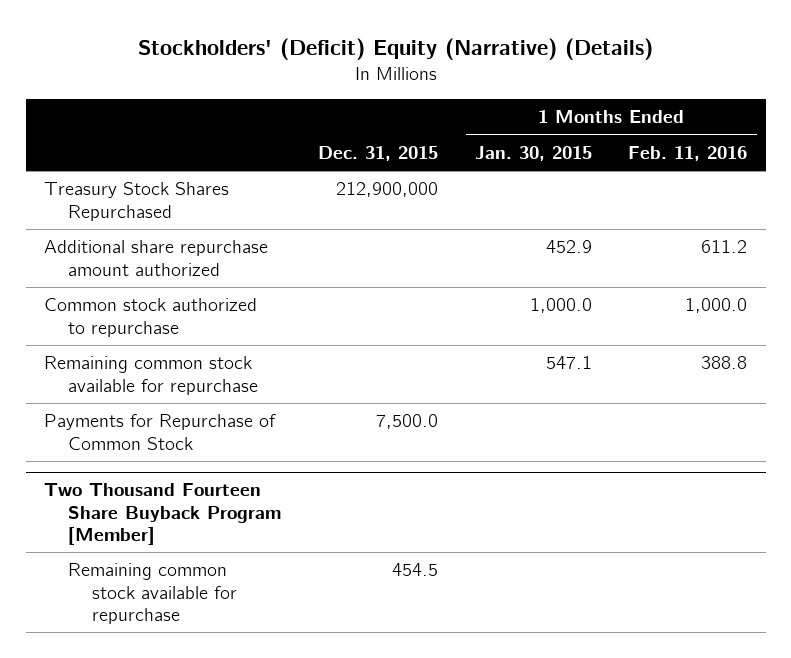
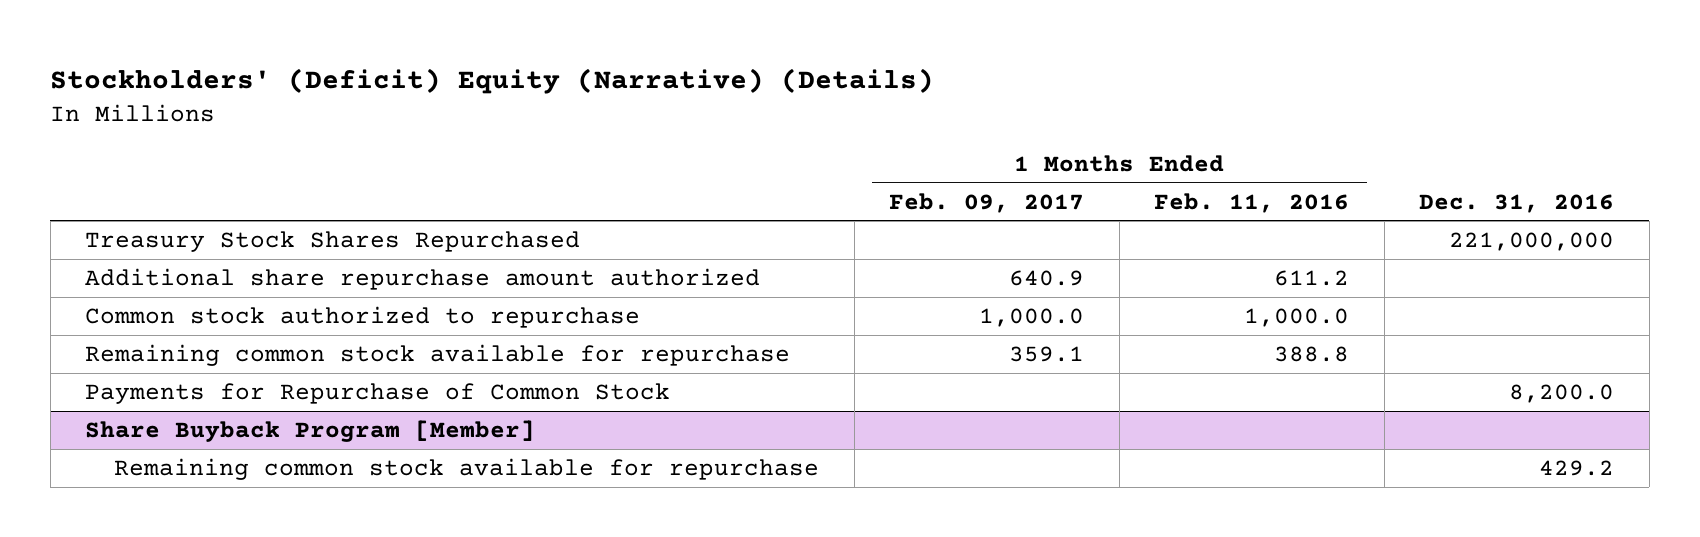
[317,146,438,162] Dec. 31, 2015 -> none
[474,146,592,162] Jan. 30, 2015 -> none
none -> [889,192,1085,213] Feb. 09, 2017
none -> [1419,193,1615,213] Dec. 31, 2016
[43,483,282,545] Two Thousand Fourteen Share Buyback Program [Member] -> [85,419,536,442] Share Buyback Program [Member]

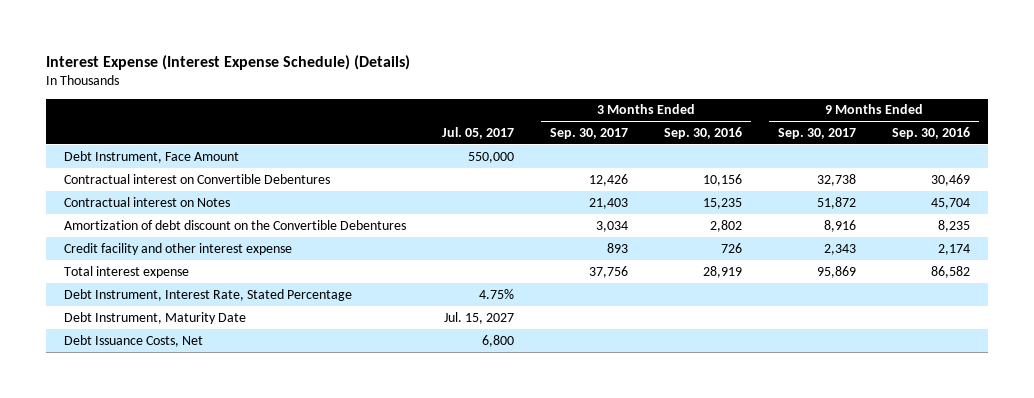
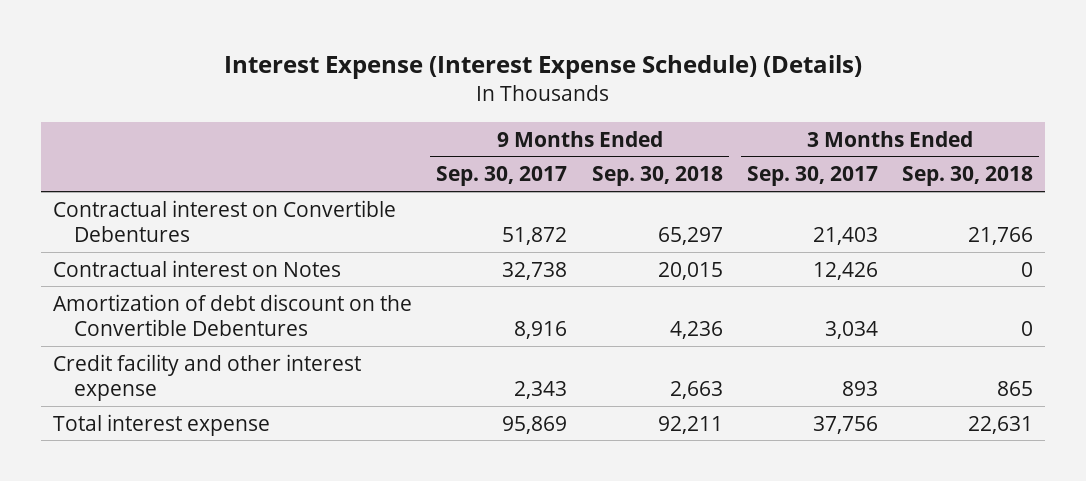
[442,126,515,139] Jul. 05, 2017 -> none
[664,126,743,139] Sep. 30, 2016 -> none
[892,126,971,139] Sep. 30, 2016 -> none
none -> [591,166,723,187] Sep. 30, 2018
none -> [901,166,1033,187] Sep. 30, 2018
[64,150,240,163] Debt Instrument, Face Amount -> none
[589,173,629,186] 12,426 -> [812,227,878,246] 21,403
[817,173,857,186] 32,738 -> [502,227,568,246] 51,872
[589,197,629,209] 21,403 -> [812,261,878,280] 12,426
[817,196,857,209] 51,872 -> [502,261,568,280] 32,738
[64,288,353,301] Debt Instrument, Interest Rate, Stated Percentage -> none
[64,311,247,324] Debt Instrument, Maturity Date -> none
[64,334,204,347] Debt Issuance Costs, Net -> none

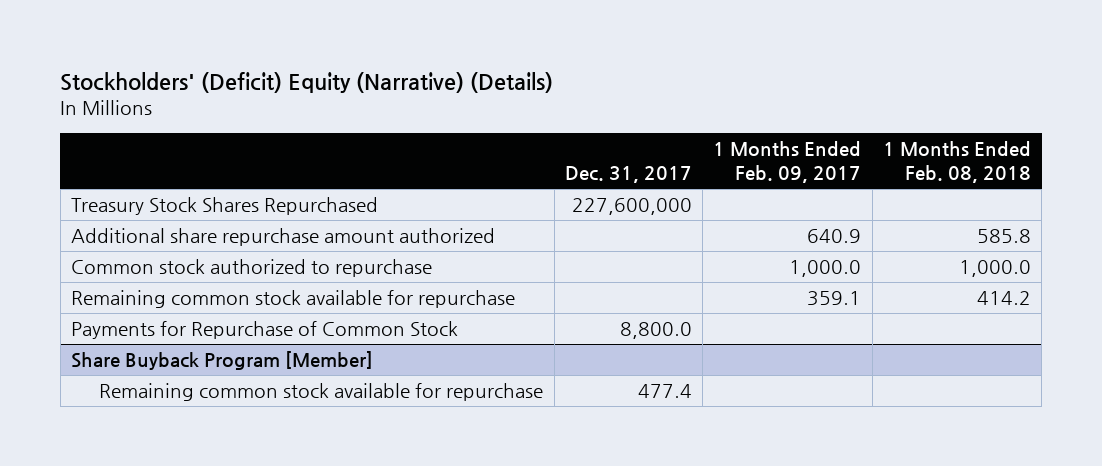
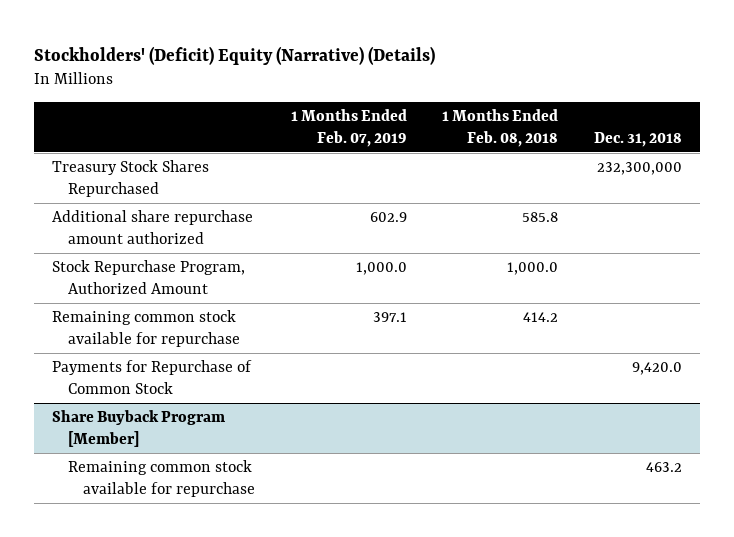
[564,166,692,184] Dec. 31, 2017 -> none
[713,141,862,184] 1 Months Ended Feb. 09, 2017 -> none
none -> [290,108,407,147] 1 Months Ended Feb. 07, 2019
none -> [593,131,682,147] Dec. 31, 2018
[70,259,432,278] Common stock authorized to repurchase -> [51,260,245,294] Stock Repurchase Program, Authorized Amount

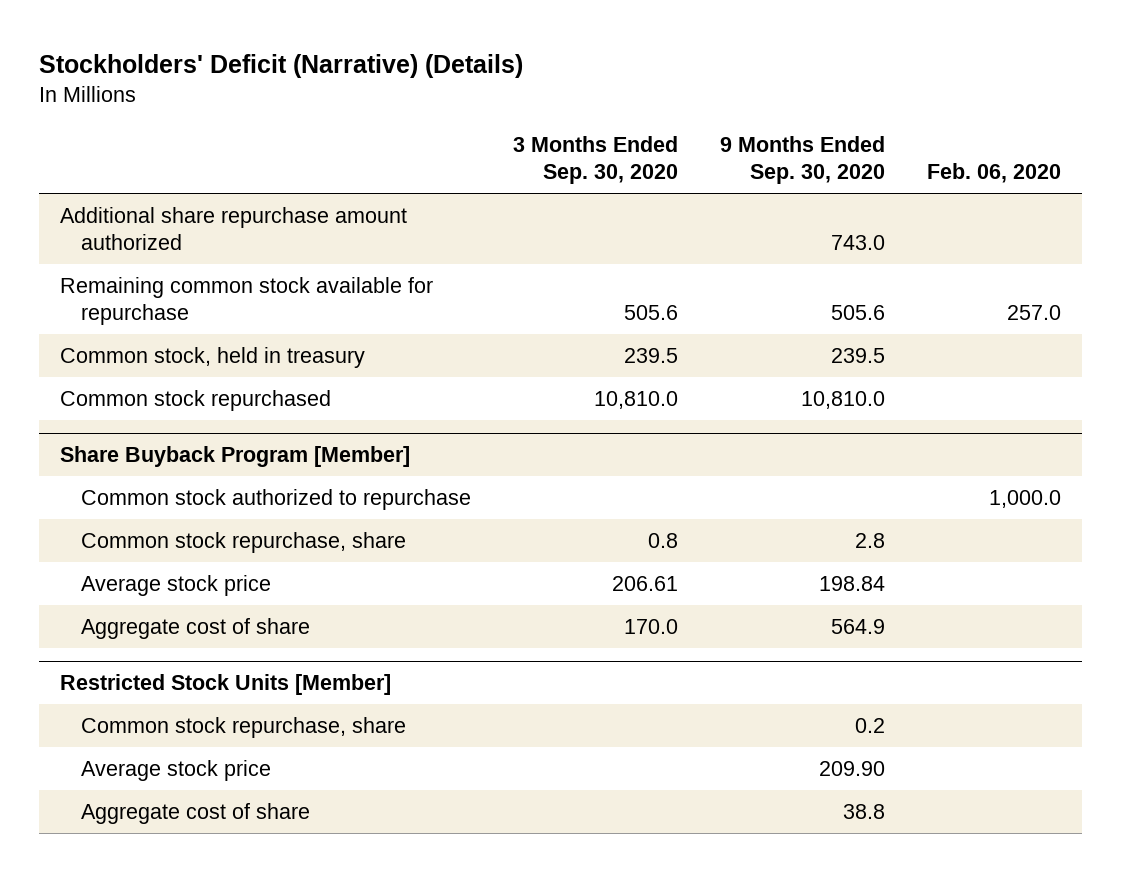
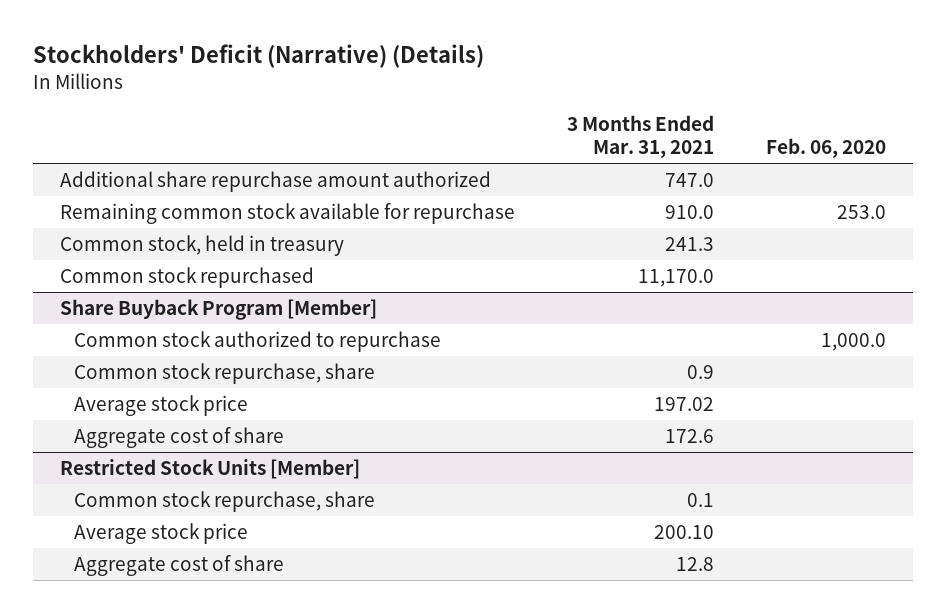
[512,136,678,185] 3 Months Ended Sep. 30, 2020 -> none
[719,136,885,185] 9 Months Ended Sep. 30, 2020 -> none
none -> [567,115,715,159] 3 Months Ended Mar. 31, 2021
[1006,304,1061,320] 257.0 -> [837,204,887,219] 253.0

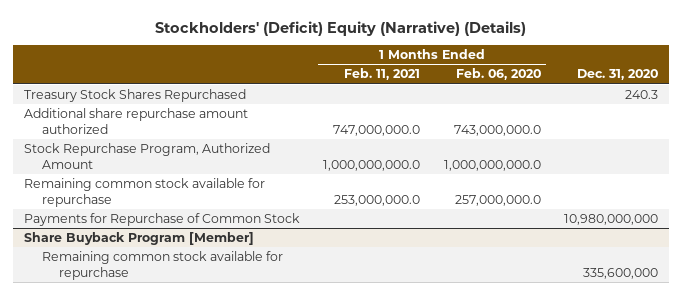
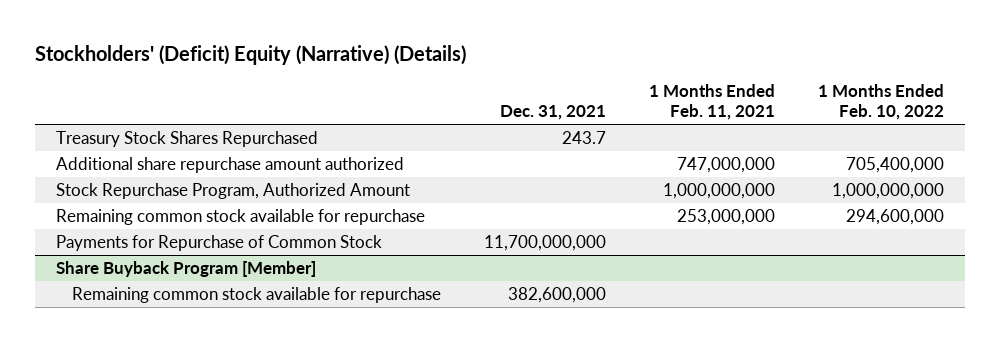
[455,68,541,81] Feb. 06, 2020 -> none
[576,69,658,81] Dec. 31, 2020 -> none
none -> [500,105,607,121] Dec. 31, 2021
none -> [817,83,944,121] 1 Months Ended Feb. 10, 2022
[333,124,421,136] 747,000,000.0 -> [676,157,775,174] 747,000,000
[323,159,421,171] 1,000,000,000.0 -> [662,183,775,200] 1,000,000,000
[334,194,421,206] 253,000,000.0 -> [676,209,775,226] 253,000,000

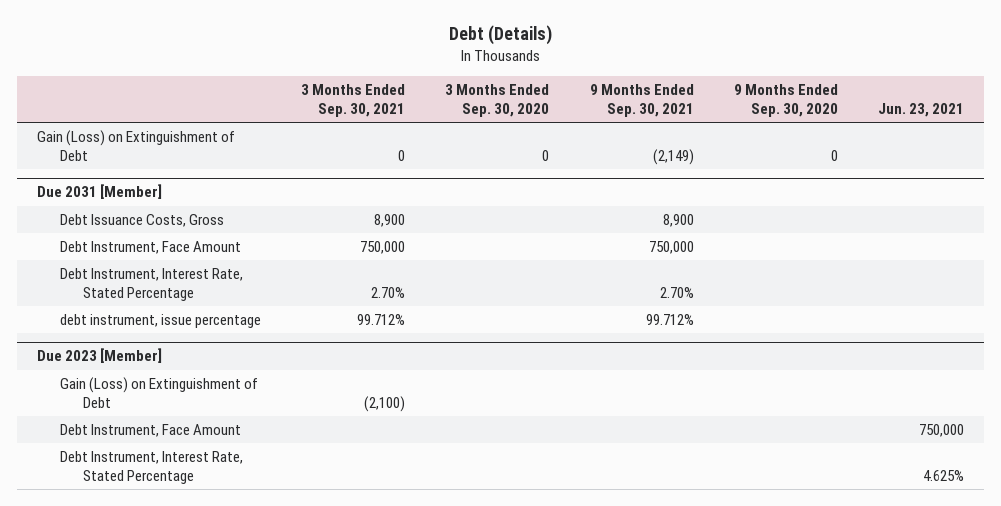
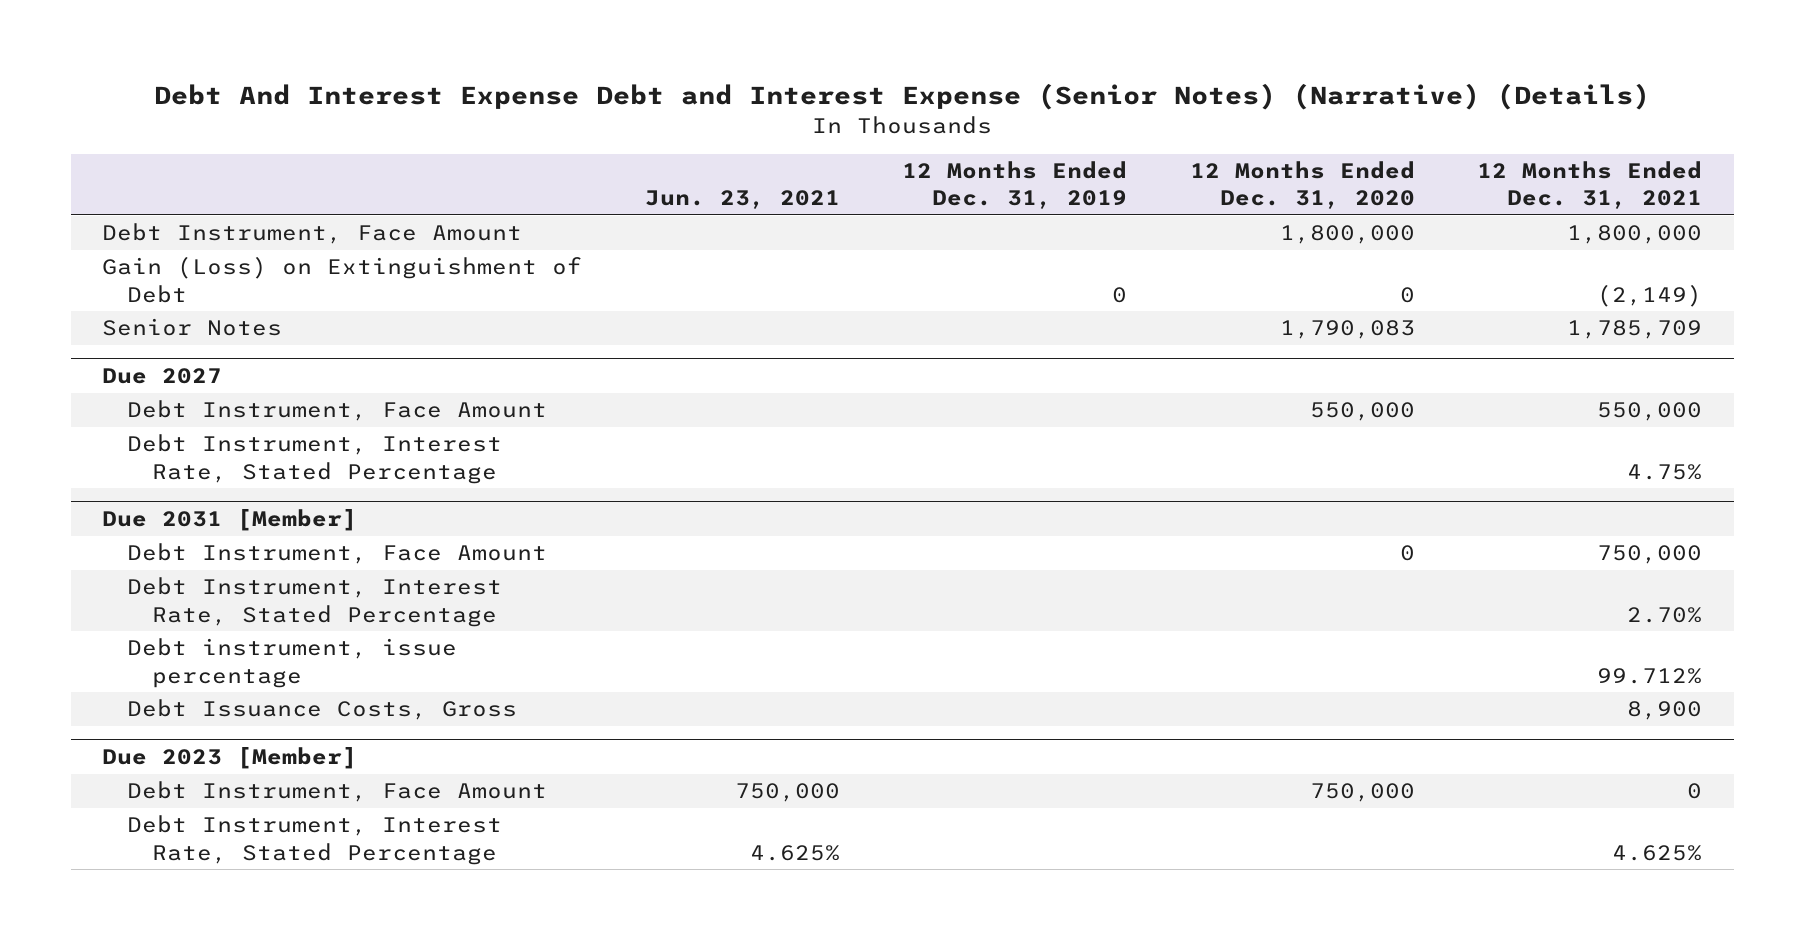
[448,25,552,46] Debt (Details) -> [154,82,1651,110] Debt And Interest Expense Debt and Interest Expense (Senior Notes) (Narrative) (Details)
[301,83,406,117] 3 Months Ended Sep. 30, 2021 -> none
[445,83,550,117] 3 Months Ended Sep. 30, 2020 -> none
[589,83,694,117] 9 Months Ended Sep. 30, 2021 -> none
[733,83,838,117] 9 Months Ended Sep. 30, 2020 -> none
none -> [902,161,1128,210] 12 Months Ended Dec. 31, 2019
none -> [1189,161,1415,210] 12 Months Ended Dec. 31, 2020
none -> [1477,161,1703,210] 12 Months Ended Dec. 31, 2021
none -> [102,223,523,245] Debt Instrument, Face Amount
none -> [102,318,283,337] Senior Notes
none -> [102,368,223,385] Due 2027
none -> [126,400,547,422] Debt Instrument, Face Amount
none -> [126,434,502,484] Debt Instrument, Interest Rate, Stated Percentage
[59,313,261,328] debt instrument, issue percentage -> [126,638,457,688] Debt instrument, issue percentage
[59,213,224,227] Debt Issuance Costs, Gross -> [126,699,517,721] Debt Issuance Costs, Gross
[59,376,258,409] Gain (Loss) on Extinguishment of Debt -> none

